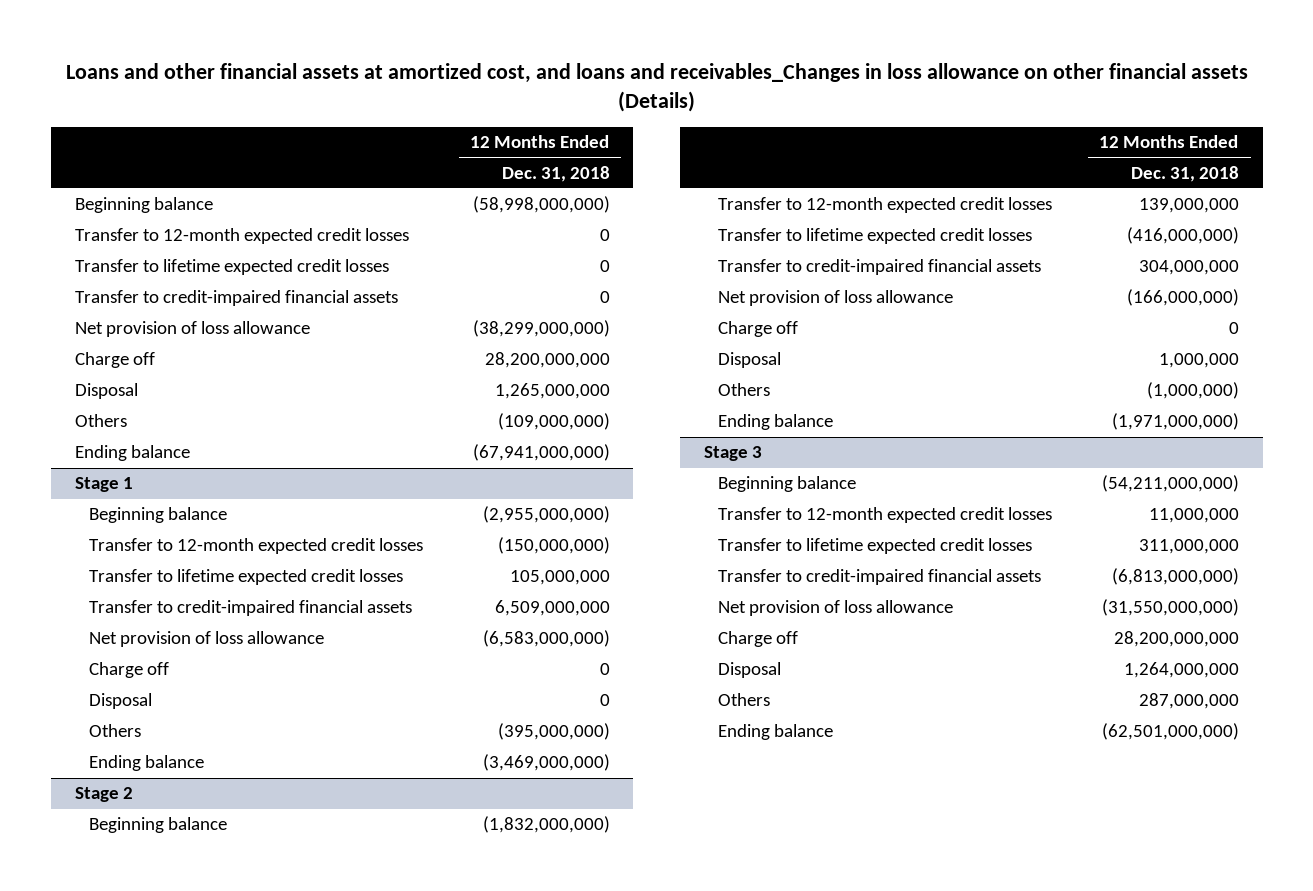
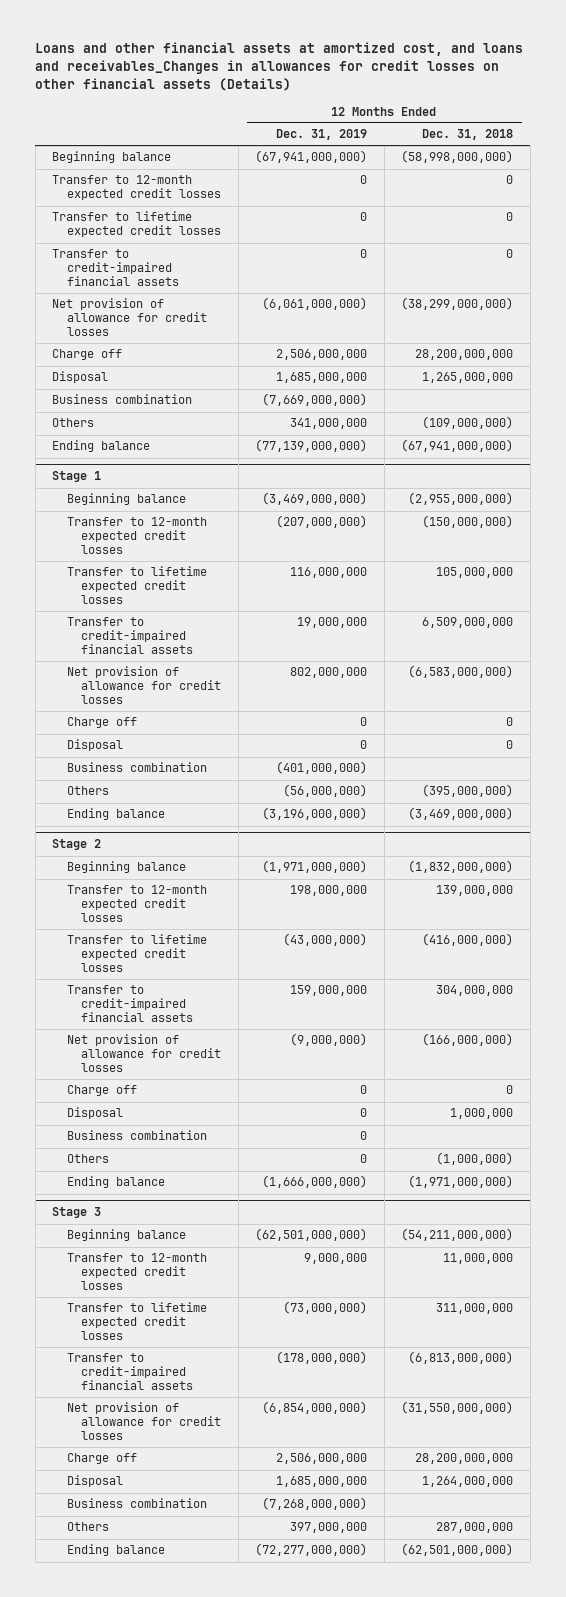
[65,63,1248,113] Loans and other financial assets at amortized cost, and loans and receivables_Changes in loss allowance on other financial assets (Details) -> [35,42,524,91] Loans and other financial assets at amortized cost, and loans and receivables_Changes in allowances for credit losses on other financial assets (Details)
none -> [276,129,368,141] Dec. 31, 2019
[74,321,310,338] Net provision of loss allowance -> [52,298,207,337] Net provision of allowance for credit losses
none -> [52,394,193,405] Business combination
[88,631,324,648] Net provision of loss allowance -> [66,666,222,705] Net provision of allowance for credit losses
none -> [66,762,207,773] Business combination
[717,290,953,307] Net provision of loss allowance -> [66,1034,222,1073] Net provision of allowance for credit losses
none -> [66,1130,207,1141] Business combination
[717,600,953,617] Net provision of loss allowance -> [66,1402,222,1441] Net provision of allowance for credit losses
none -> [66,1498,207,1509] Business combination

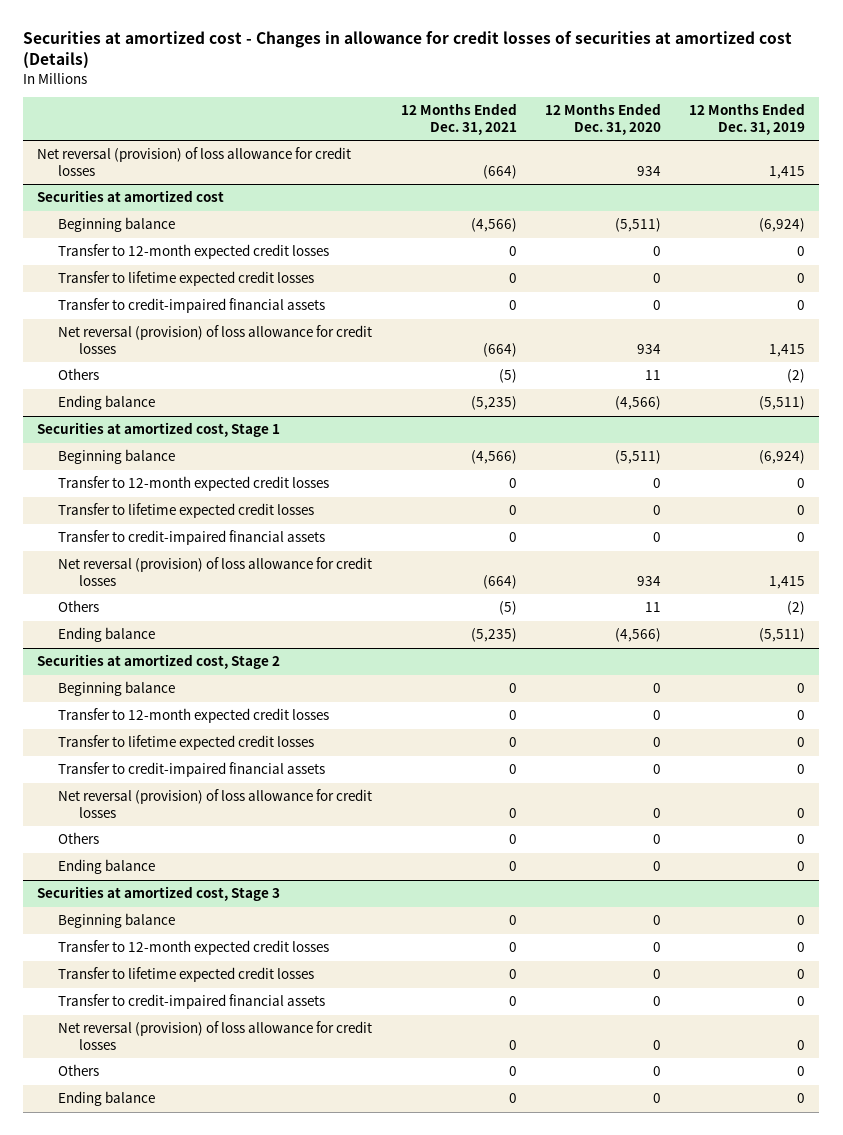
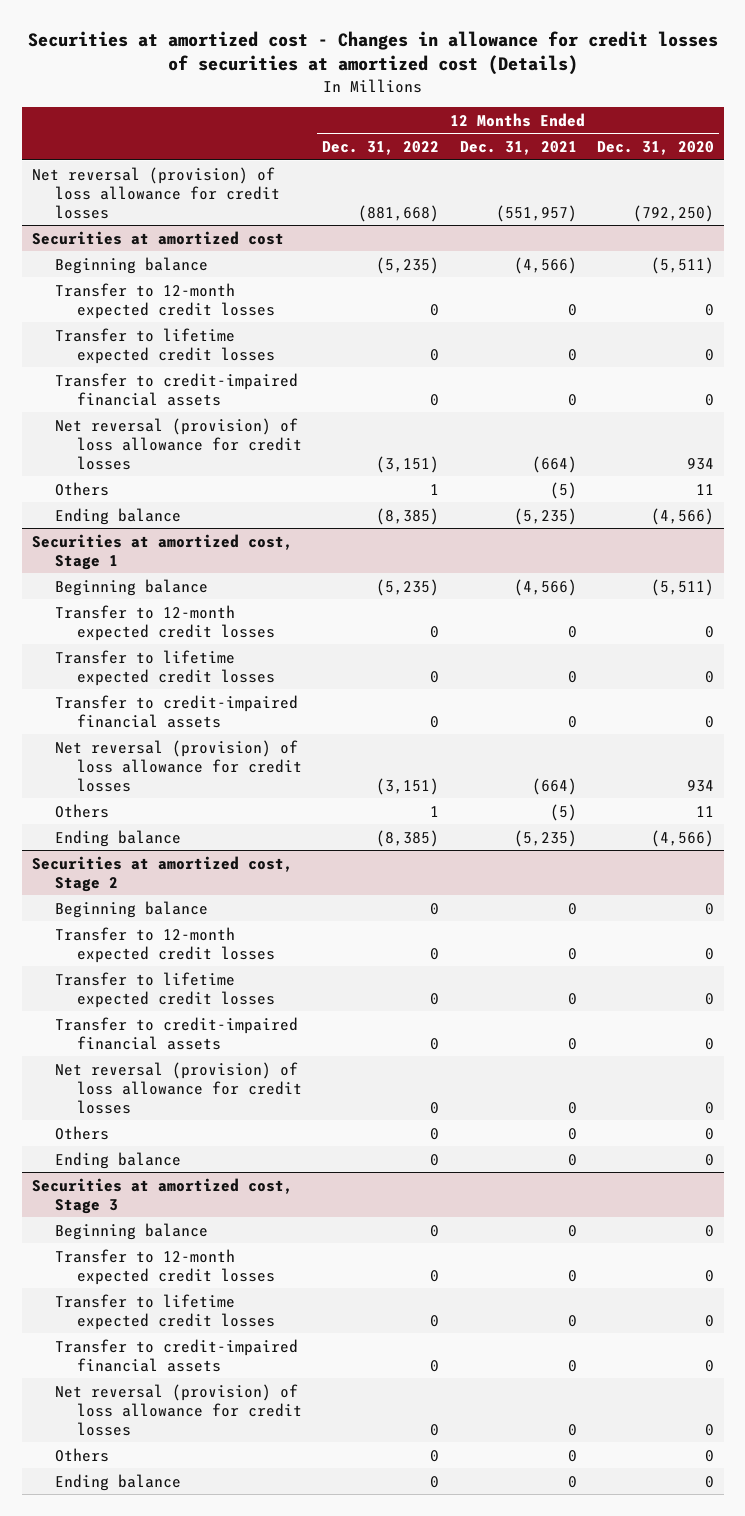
[689,103,806,135] 12 Months Ended Dec. 31, 2019 -> none
none -> [322,141,440,156] Dec. 31, 2022
[482,164,517,179] (664) -> [495,204,577,222] (551,957)
[636,165,661,176] 934 -> [632,204,714,222] (792,250)

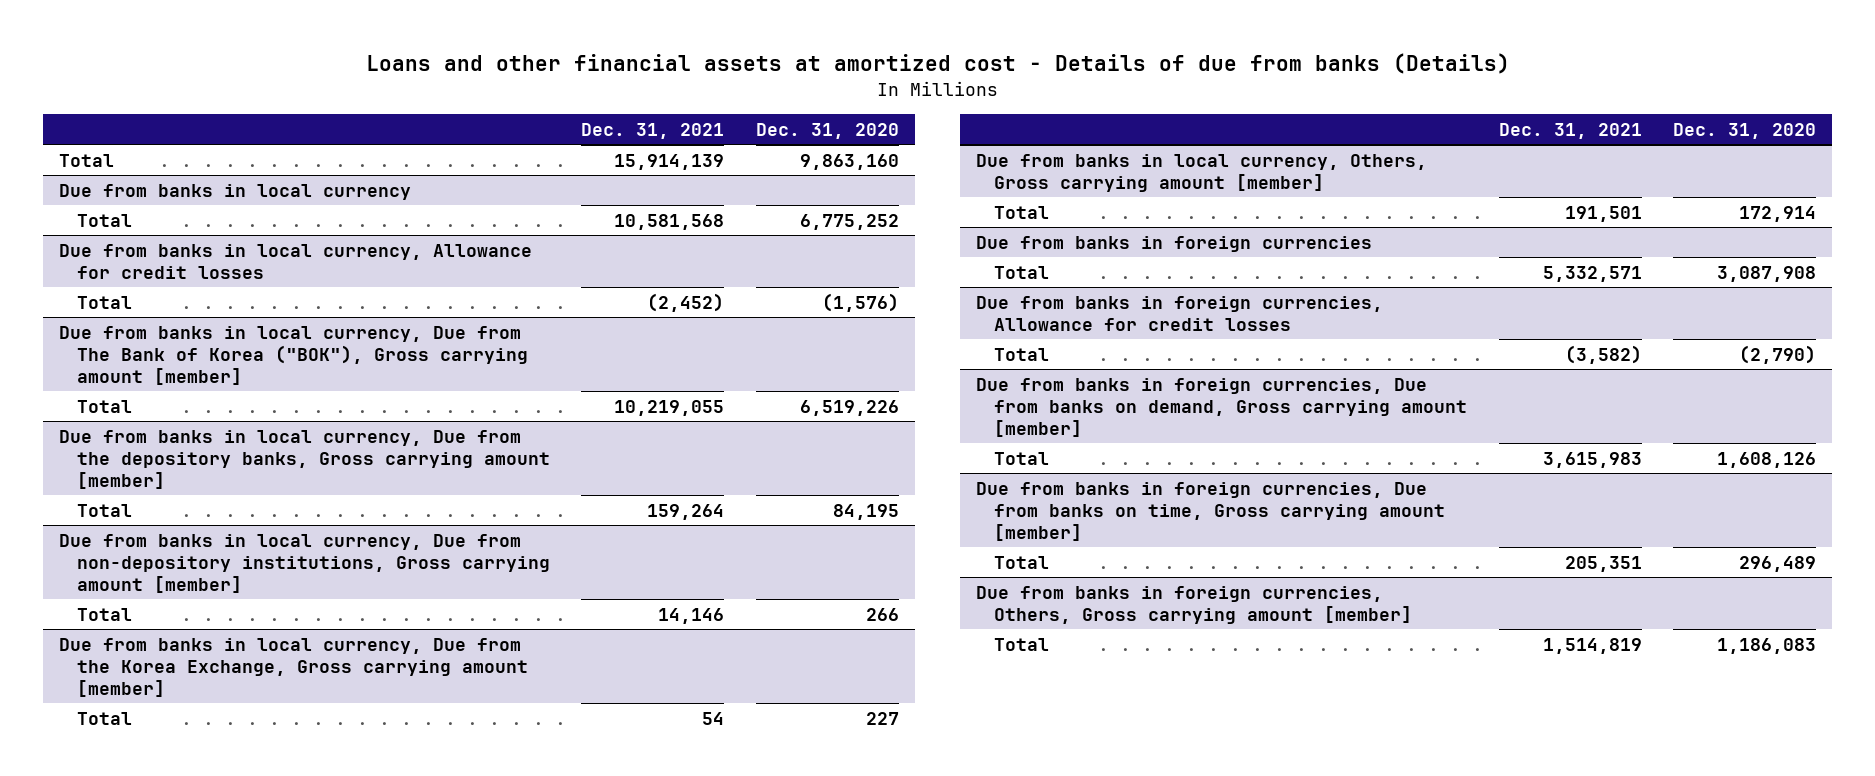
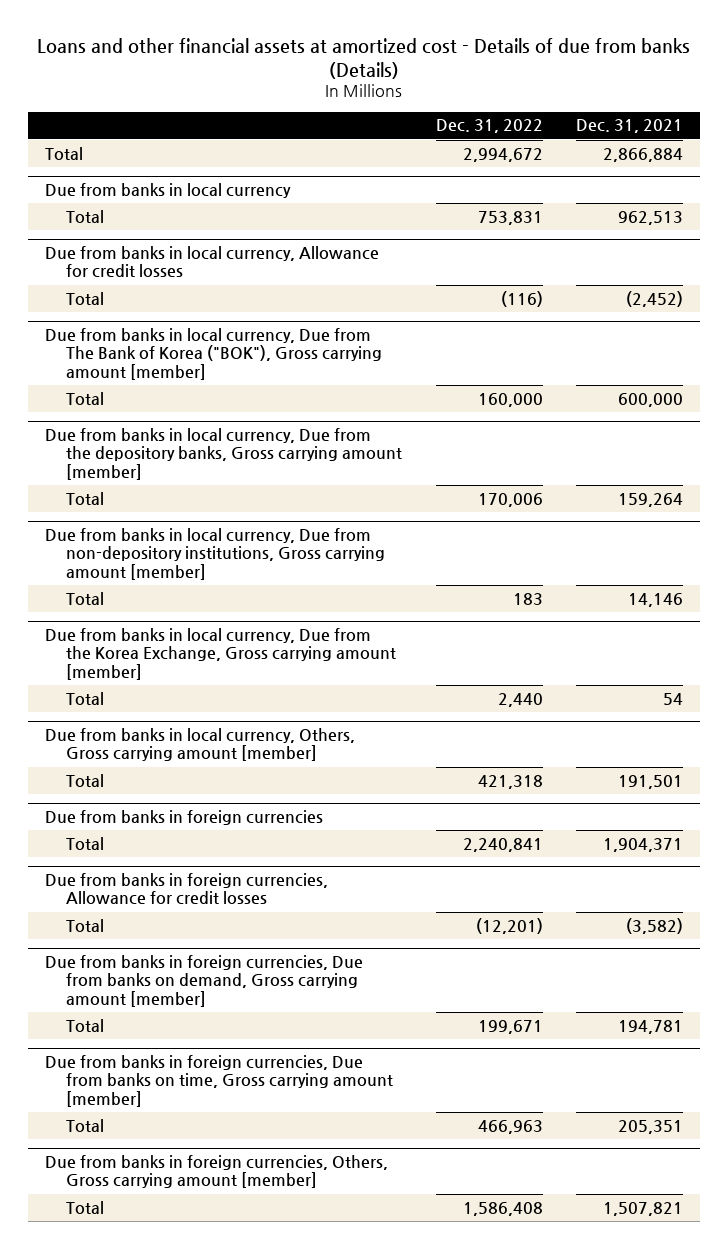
[756,122,900,139] Dec. 31, 2020 -> none
none -> [435,119,543,134] Dec. 31, 2022
[614,153,725,170] 15,914,139 -> [603,147,684,162] 2,866,884
[614,213,725,230] 10,581,568 -> [618,210,684,225] 962,513
[614,399,725,416] 10,219,055 -> [618,392,684,407] 600,000
[1542,265,1642,282] 5,332,571 -> [603,837,684,852] 1,904,371
[1542,451,1642,468] 3,615,983 -> [618,1019,684,1034] 194,781
[1542,637,1642,654] 1,514,819 -> [603,1201,684,1216] 1,507,821

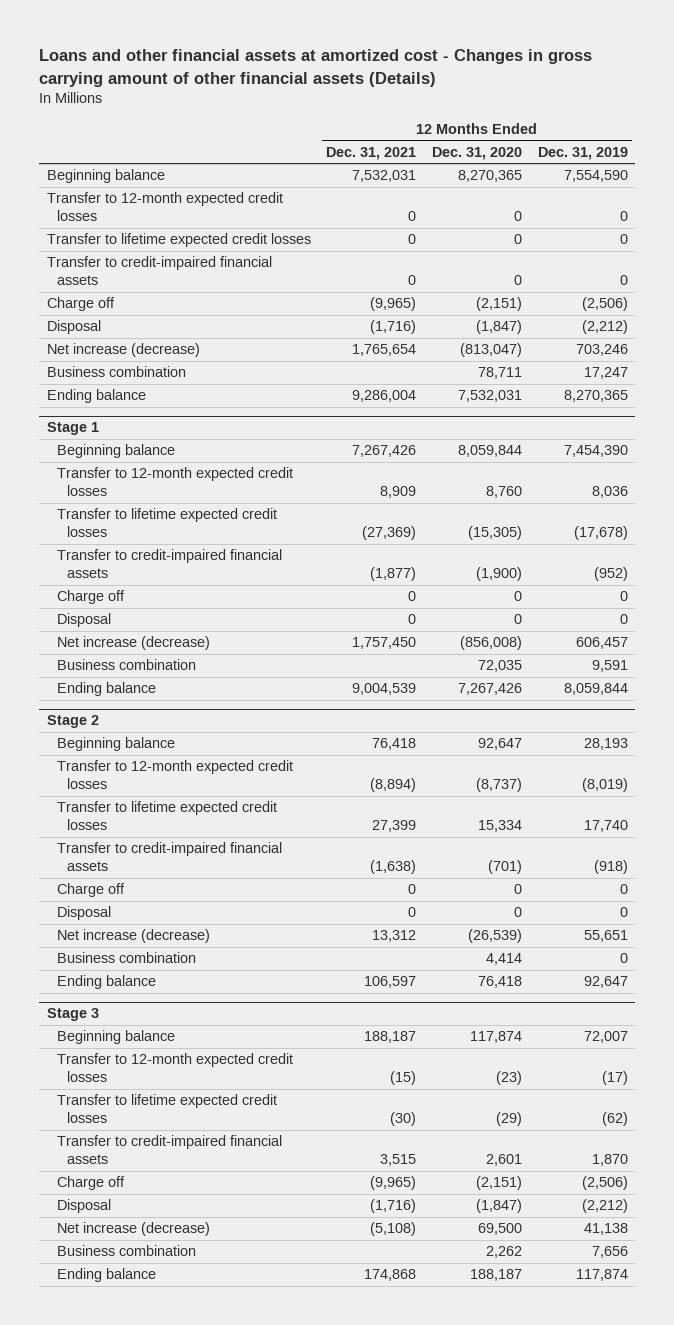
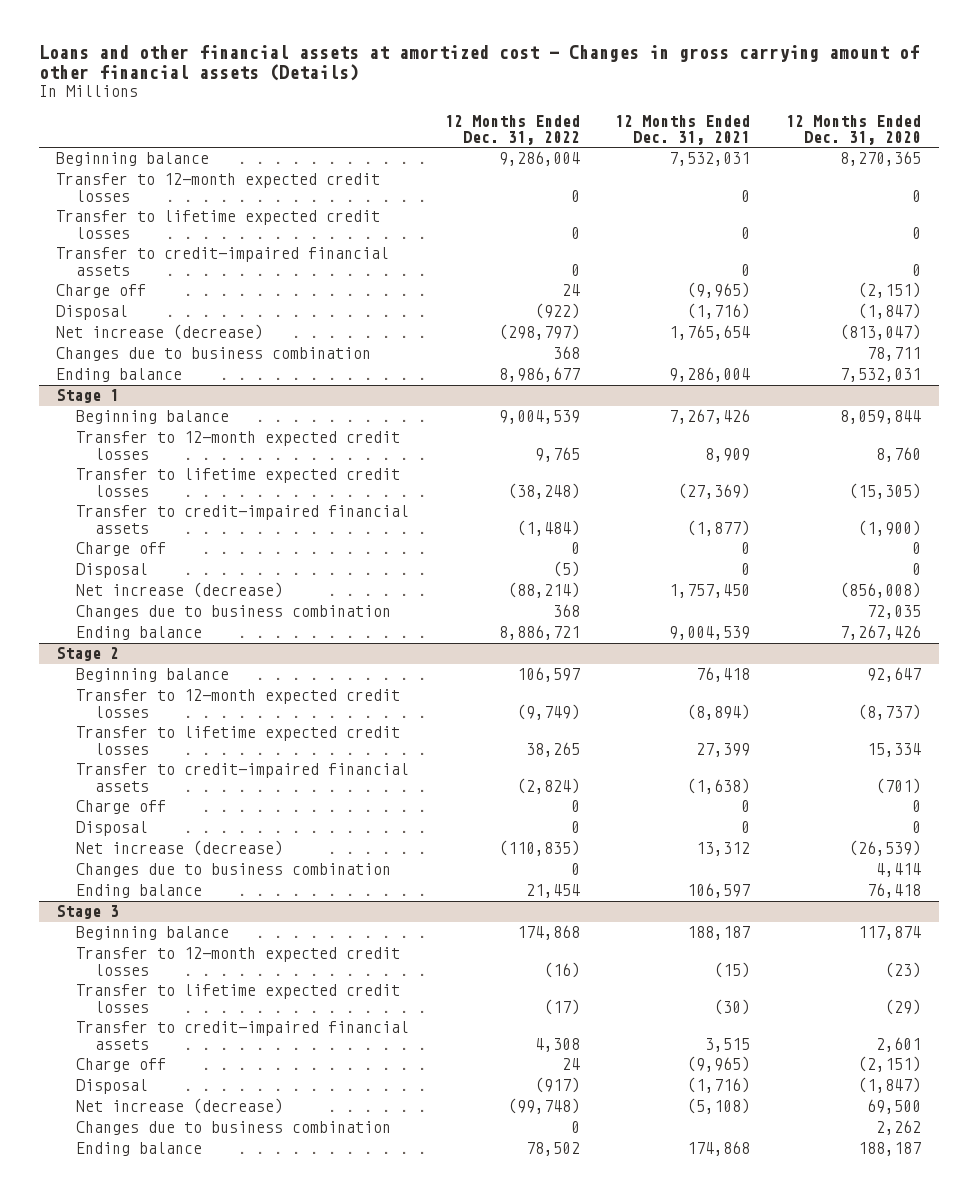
[537,146,628,160] Dec. 31, 2019 -> none
none -> [444,114,580,145] 12 Months Ended Dec. 31, 2022
[46,366,186,378] Business combination -> [56,347,372,362] Changes due to business combination
[56,659,196,671] Business combination -> [75,605,391,620] Changes due to business combination
[56,952,196,964] Business combination -> [75,863,391,878] Changes due to business combination
[56,1245,196,1257] Business combination -> [75,1121,391,1136] Changes due to business combination

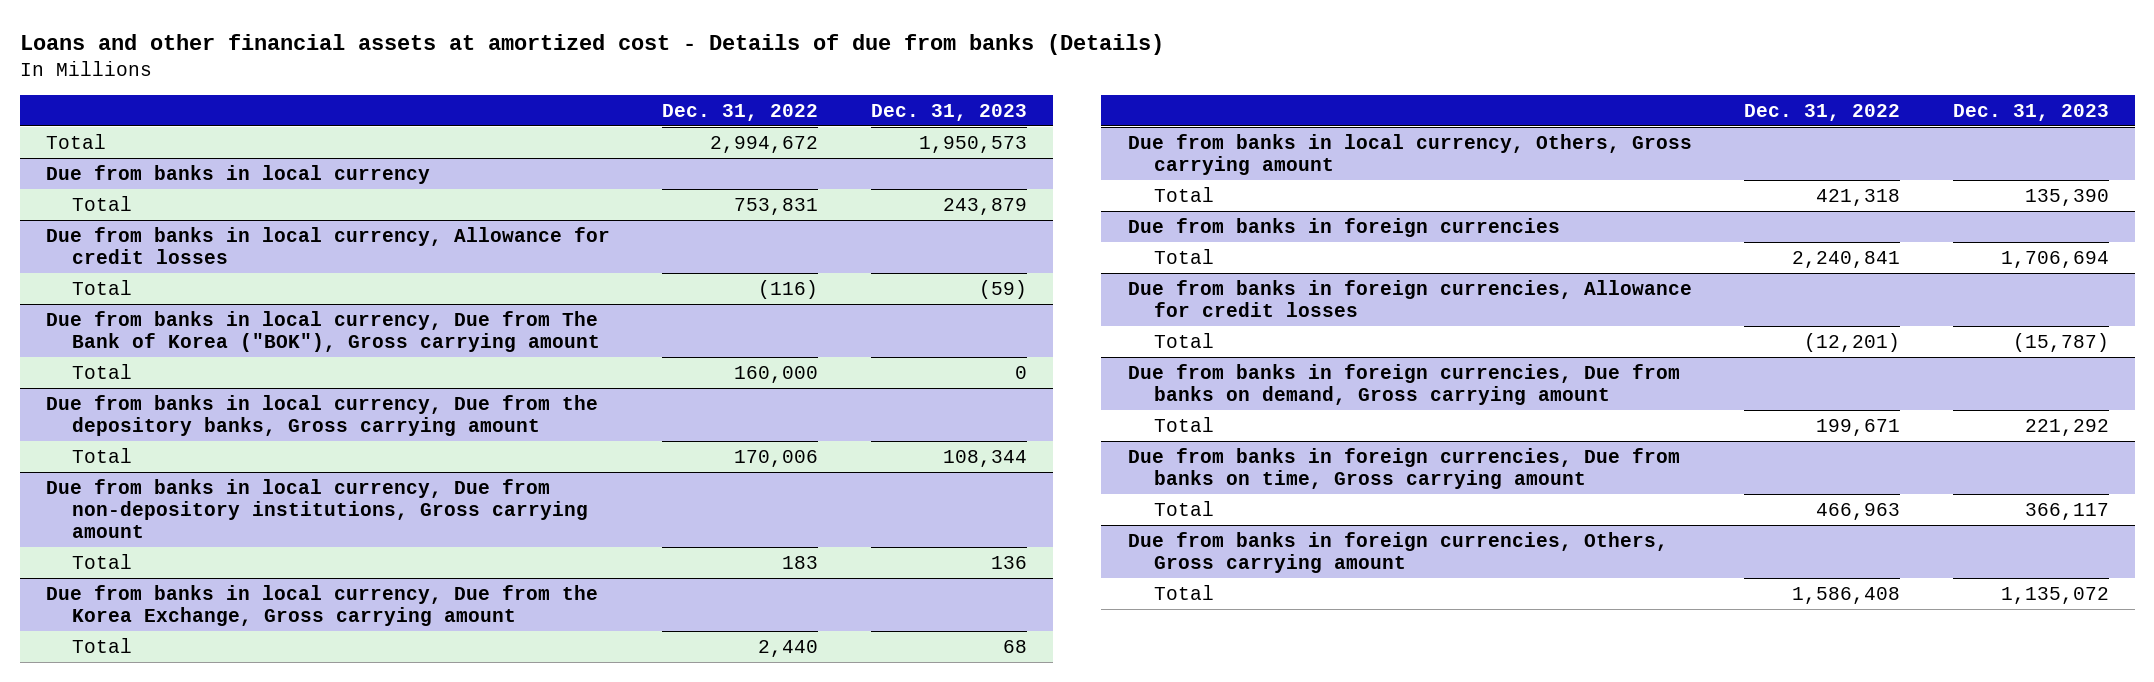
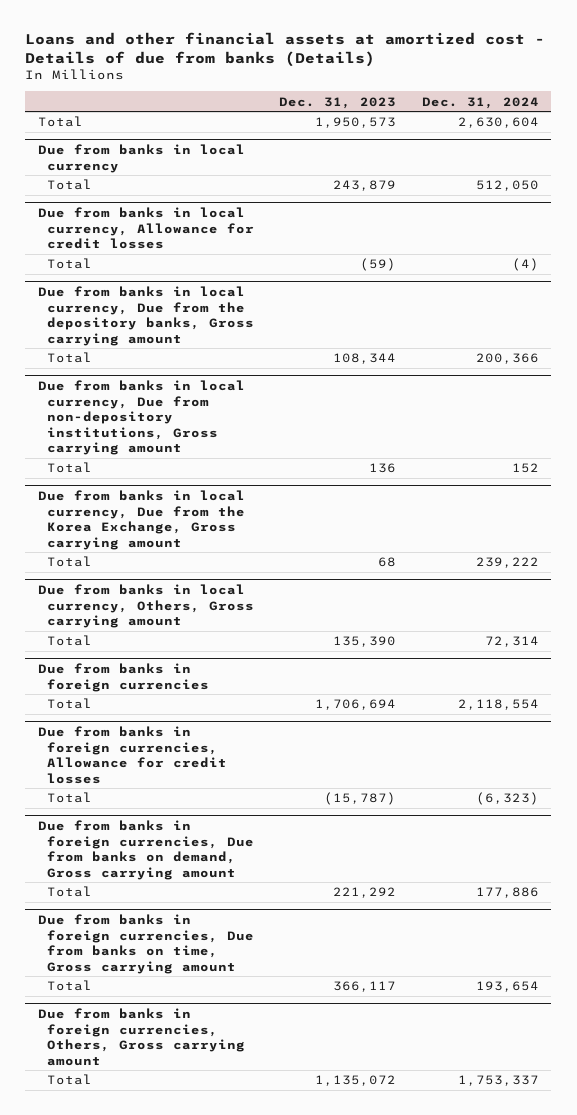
[662,103,819,121] Dec. 31, 2022 -> none
none -> [421,96,539,109] Dec. 31, 2024
[45,310,601,352] Due from banks in local currency, Due from The Bank of Korea ("BOK"), Gross carrying amount -> none
[72,363,133,379] Total -> none

